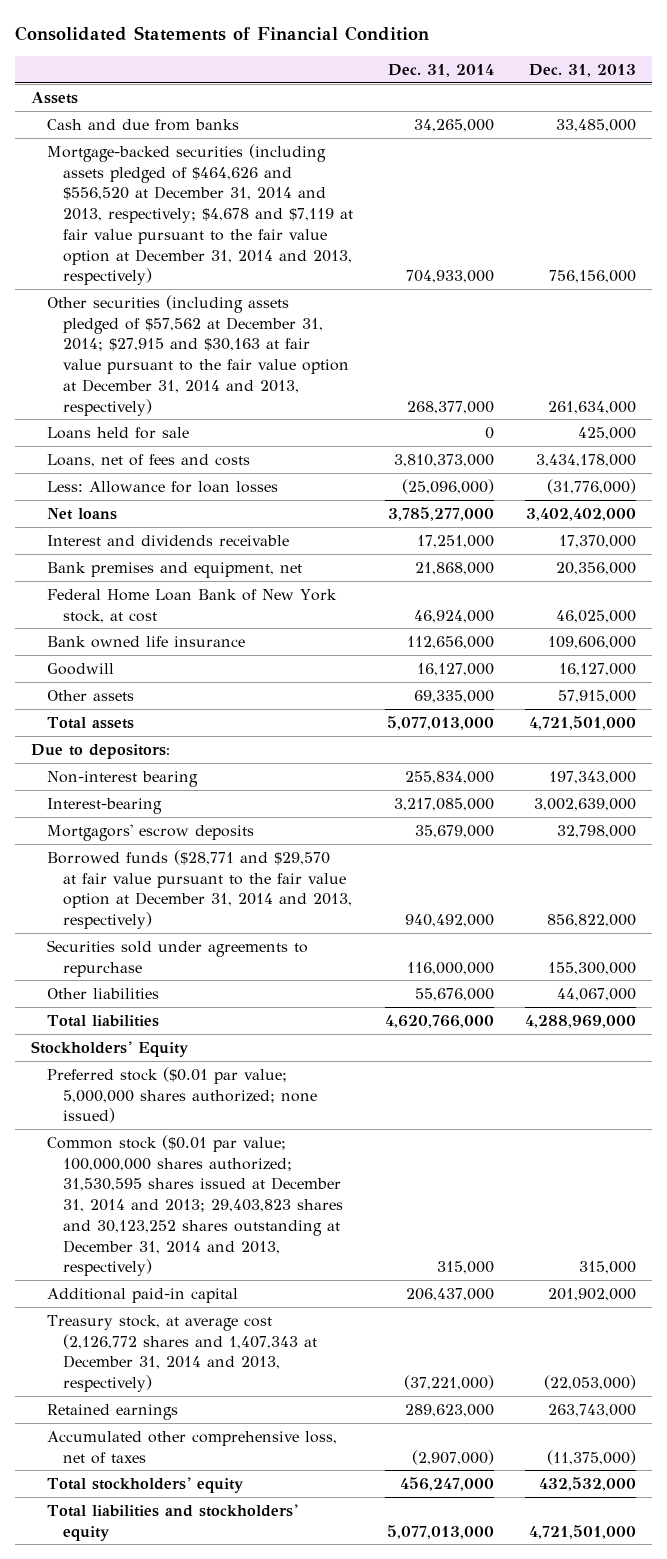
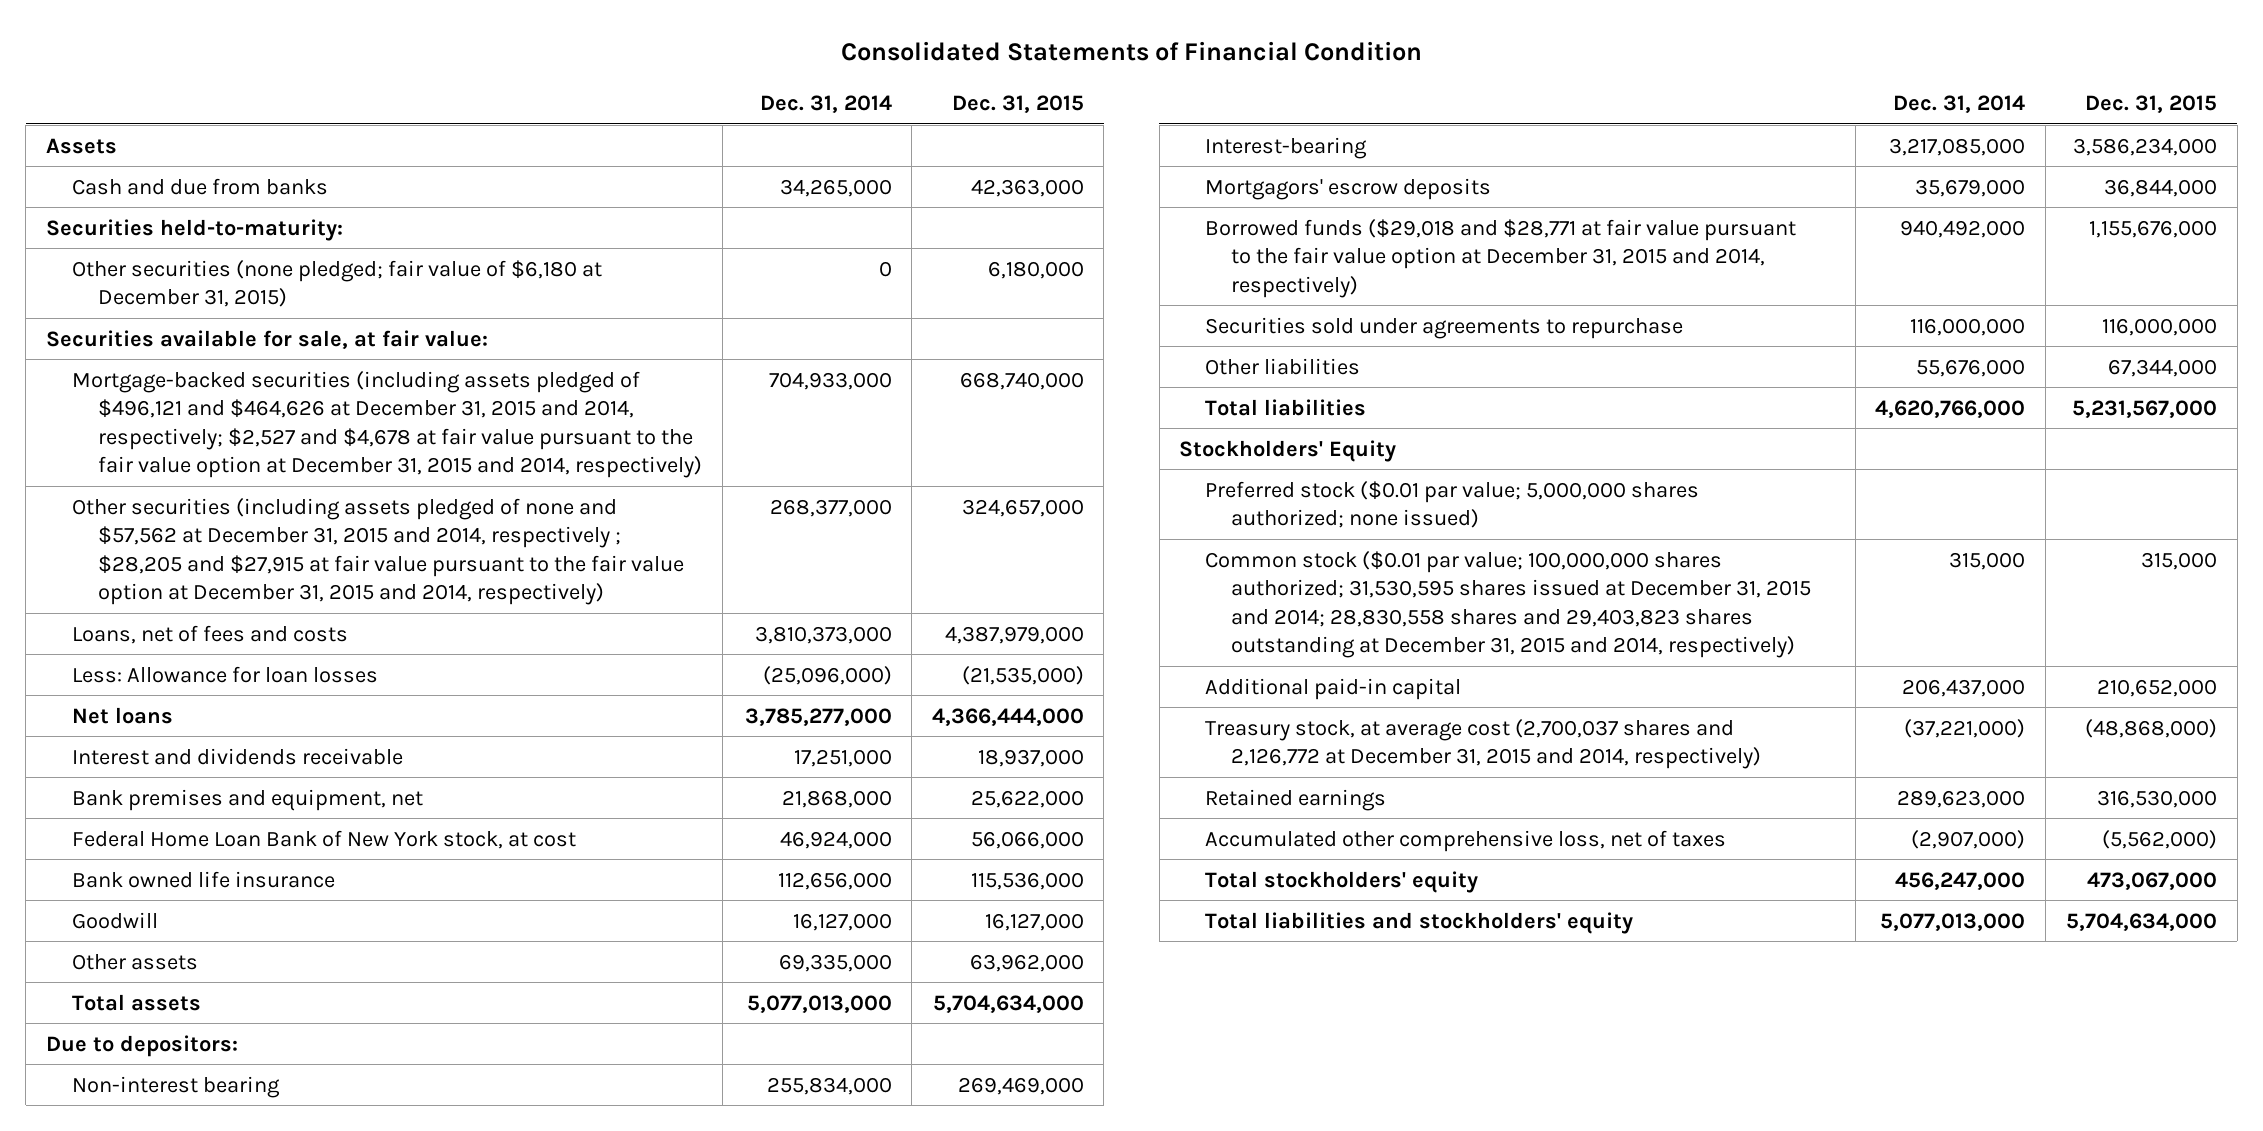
[528,64,636,78] Dec. 31, 2013 -> none
none -> [951,95,1084,114] Dec. 31, 2015
[46,426,189,439] Loans held for sale -> none
none -> [45,218,343,241] Securities held-to-maturity:
none -> [71,259,602,308] Other securities (none pledged; fair value of $6,180 at December 31, 2015)
none -> [45,329,488,349] Securities available for sale, at fair value:
[46,143,354,286] Mortgage-backed securities (including assets pledged of $464,626 and $556,520 at December 31, 2014 and 2013, respectively; $4,678 and $7,119 at fair value pursuant to the fair value option at December 31, 2014 and 2013, respectively) -> [71,370,703,478] Mortgage-backed securities (including assets pledged of $496,121 and $464,626 at December 31, 2015 and 2014, respectively; $2,527 and $4,678 at fair value pursuant to the fair value option at December 31, 2015 and 2014, respectively)
[46,294,350,416] Other securities (including assets pledged of $57,562 at December 31, 2014; $27,915 and $30,163 at fair value pursuant to the fair value option at December 31, 2014 and 2013, respectively) -> [71,497,685,605] Other securities (including assets pledged of none and $57,562 at December 31, 2015 and 2014, respectively ; $28,205 and $27,915 at fair value pursuant to the fair value option at December 31, 2015 and 2014, respectively)
[46,849,353,930] Borrowed funds ($28,771 and $29,570 at fair value pursuant to the fair value option at December 31, 2014 and 2013, respectively) -> [1205,218,1797,298] Borrowed funds ($29,018 and $28,771 at fair value pursuant to the fair value option at December 31, 2015 and 2014, respectively)
[46,1134,344,1277] Common stock ($0.01 par value; 100,000,000 shares authorized; 31,530,595 shares issued at December 31, 2014 and 2013; 29,403,823 shares and 30,123,252 shares outstanding at December 31, 2014 and 2013, respectively) -> [1205,550,1812,658] Common stock ($0.01 par value; 100,000,000 shares authorized; 31,530,595 shares issued at December 31, 2015 and 2014; 28,830,558 shares and 29,403,823 shares outstanding at December 31, 2015 and 2014, respectively)
[46,1314,318,1393] Treasury stock, at average cost (2,126,772 shares and 1,407,343 at December 31, 2014 and 2013, respectively) -> [1205,718,1762,770] Treasury stock, at average cost (2,700,037 shares and 2,126,772 at December 31, 2015 and 2014, respectively)

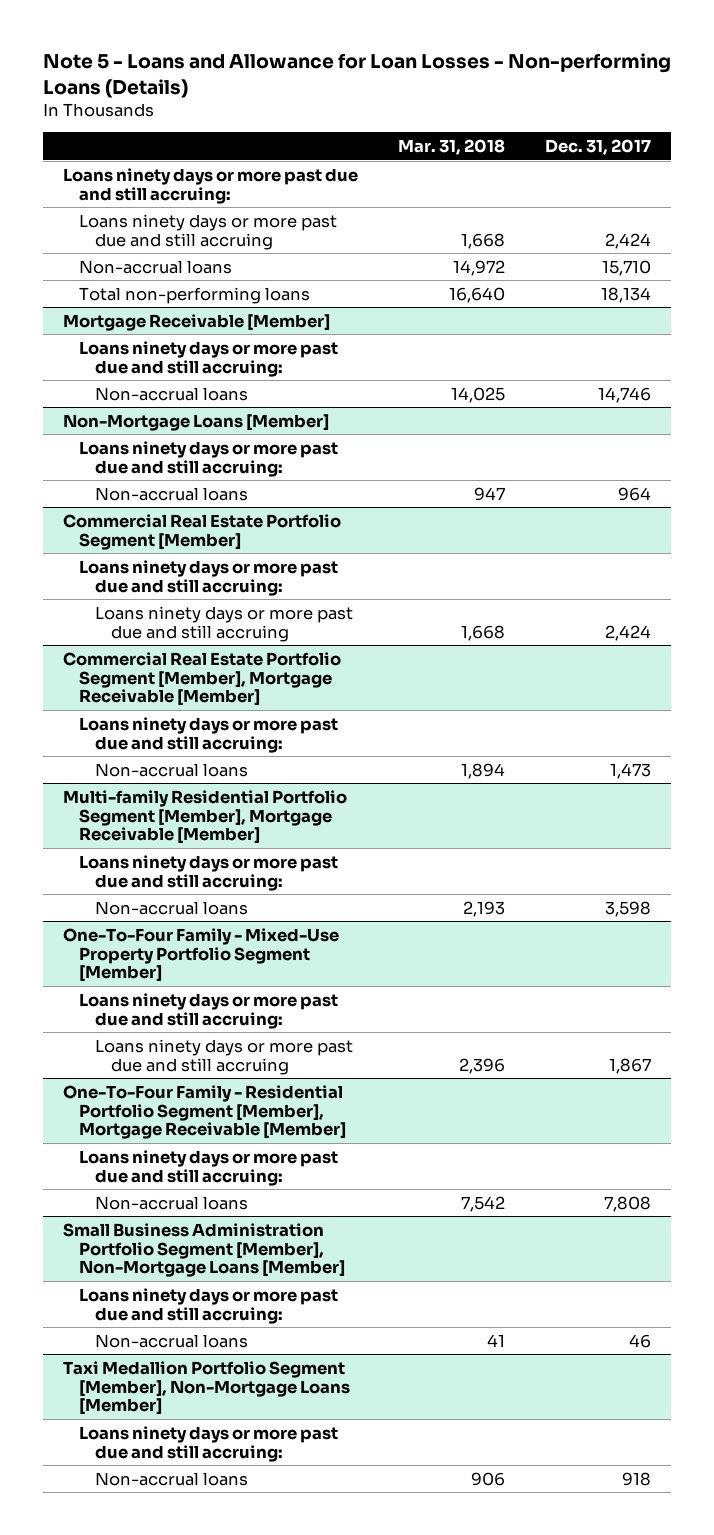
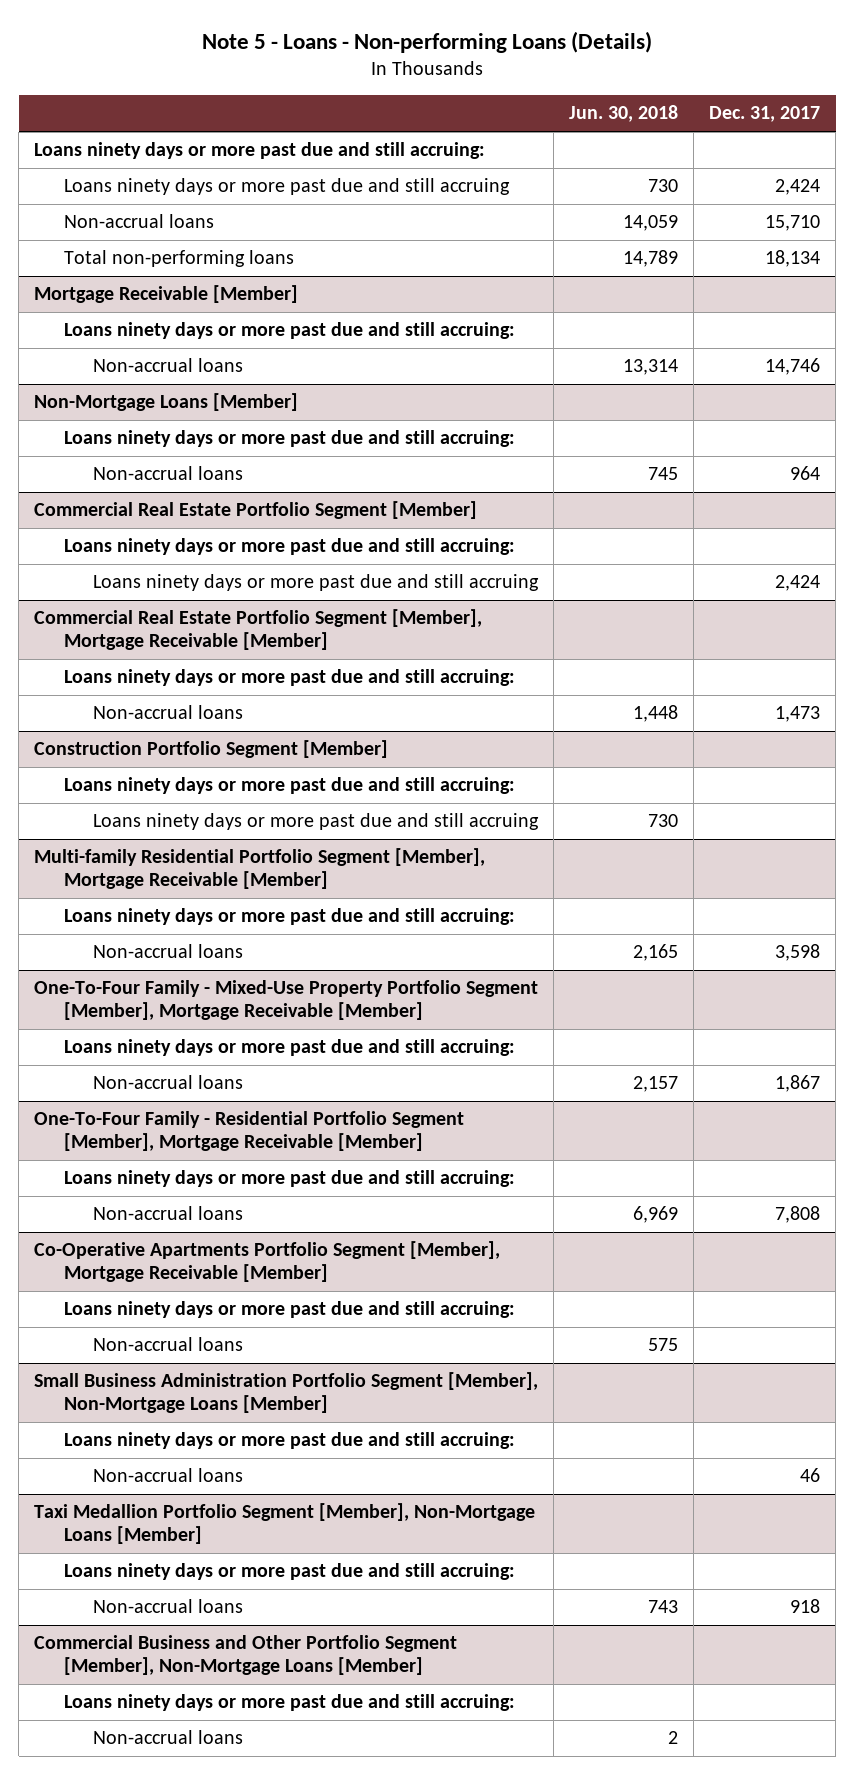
[42,53,671,98] Note 5 - Loans and Allowance for Loan Losses - Non-performing Loans (Details) -> [202,31,653,54] Note 5 - Loans - Non-performing Loans (Details)
[398,138,506,155] Mar. 31, 2018 -> none
none -> [569,105,679,123] Jun. 30, 2018
none -> [34,740,389,759] Construction Portfolio Segment [Member]
none -> [63,777,515,795] Loans ninety days or more past due and still accruing:
none -> [92,813,539,831] Loans ninety days or more past due and still accruing
[62,927,339,983] One-To-Four Family - Mixed-Use Property Portfolio Segment [Member] -> [34,980,539,1021] One-To-Four Family - Mixed-Use Property Portfolio Segment [Member], Mortgage Receivable [Member]
[95,1038,354,1075] Loans ninety days or more past due and still accruing -> [92,1075,243,1090] Non-accrual loans
none -> [34,1241,501,1283] Co-Operative Apartments Portfolio Segment [Member], Mortgage Receivable [Member]
none -> [63,1301,515,1319] Loans ninety days or more past due and still accruing:
none -> [92,1337,243,1352] Non-accrual loans
none -> [34,1635,458,1676] Commercial Business and Other Portfolio Segment [Member], Non-Mortgage Loans [Member]
none -> [63,1694,515,1712] Loans ninety days or more past due and still accruing:
none -> [92,1730,243,1745] Non-accrual loans

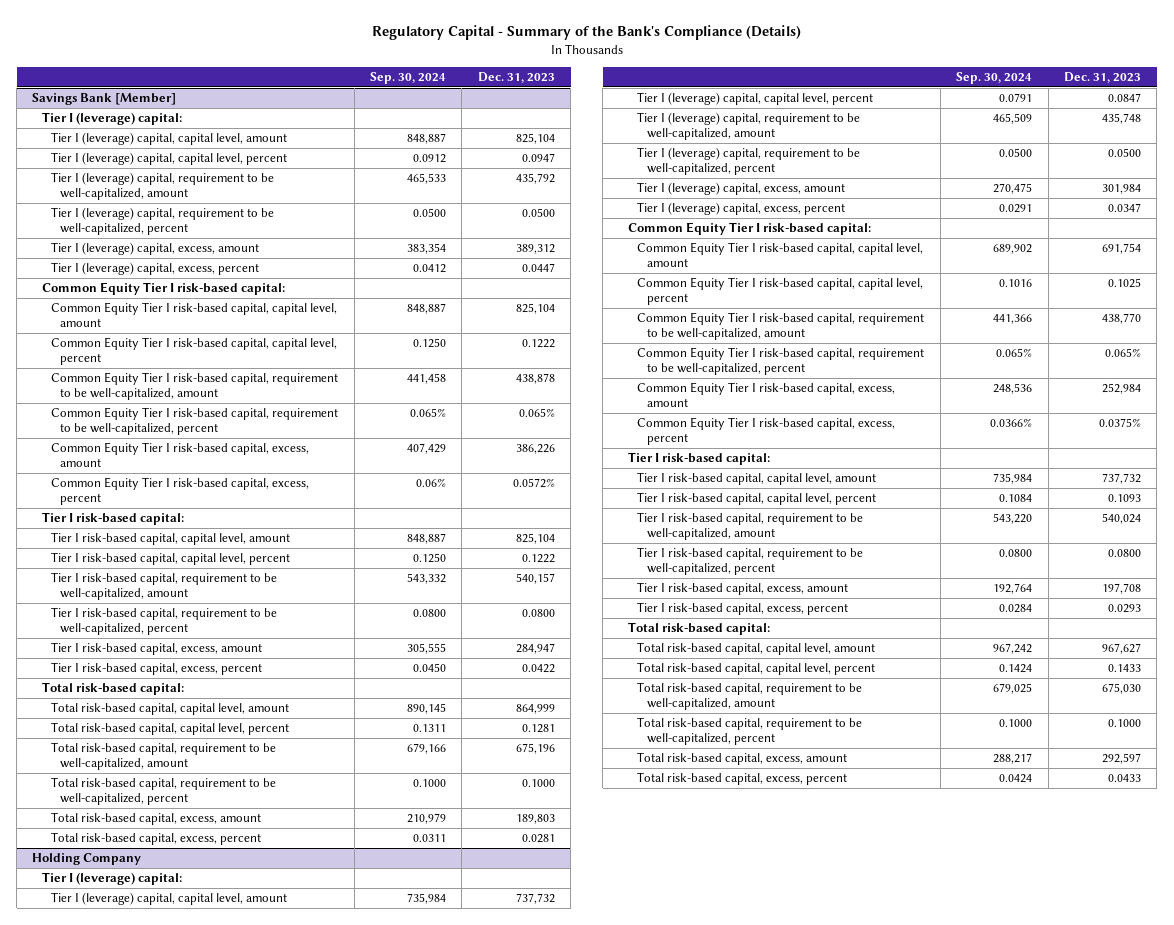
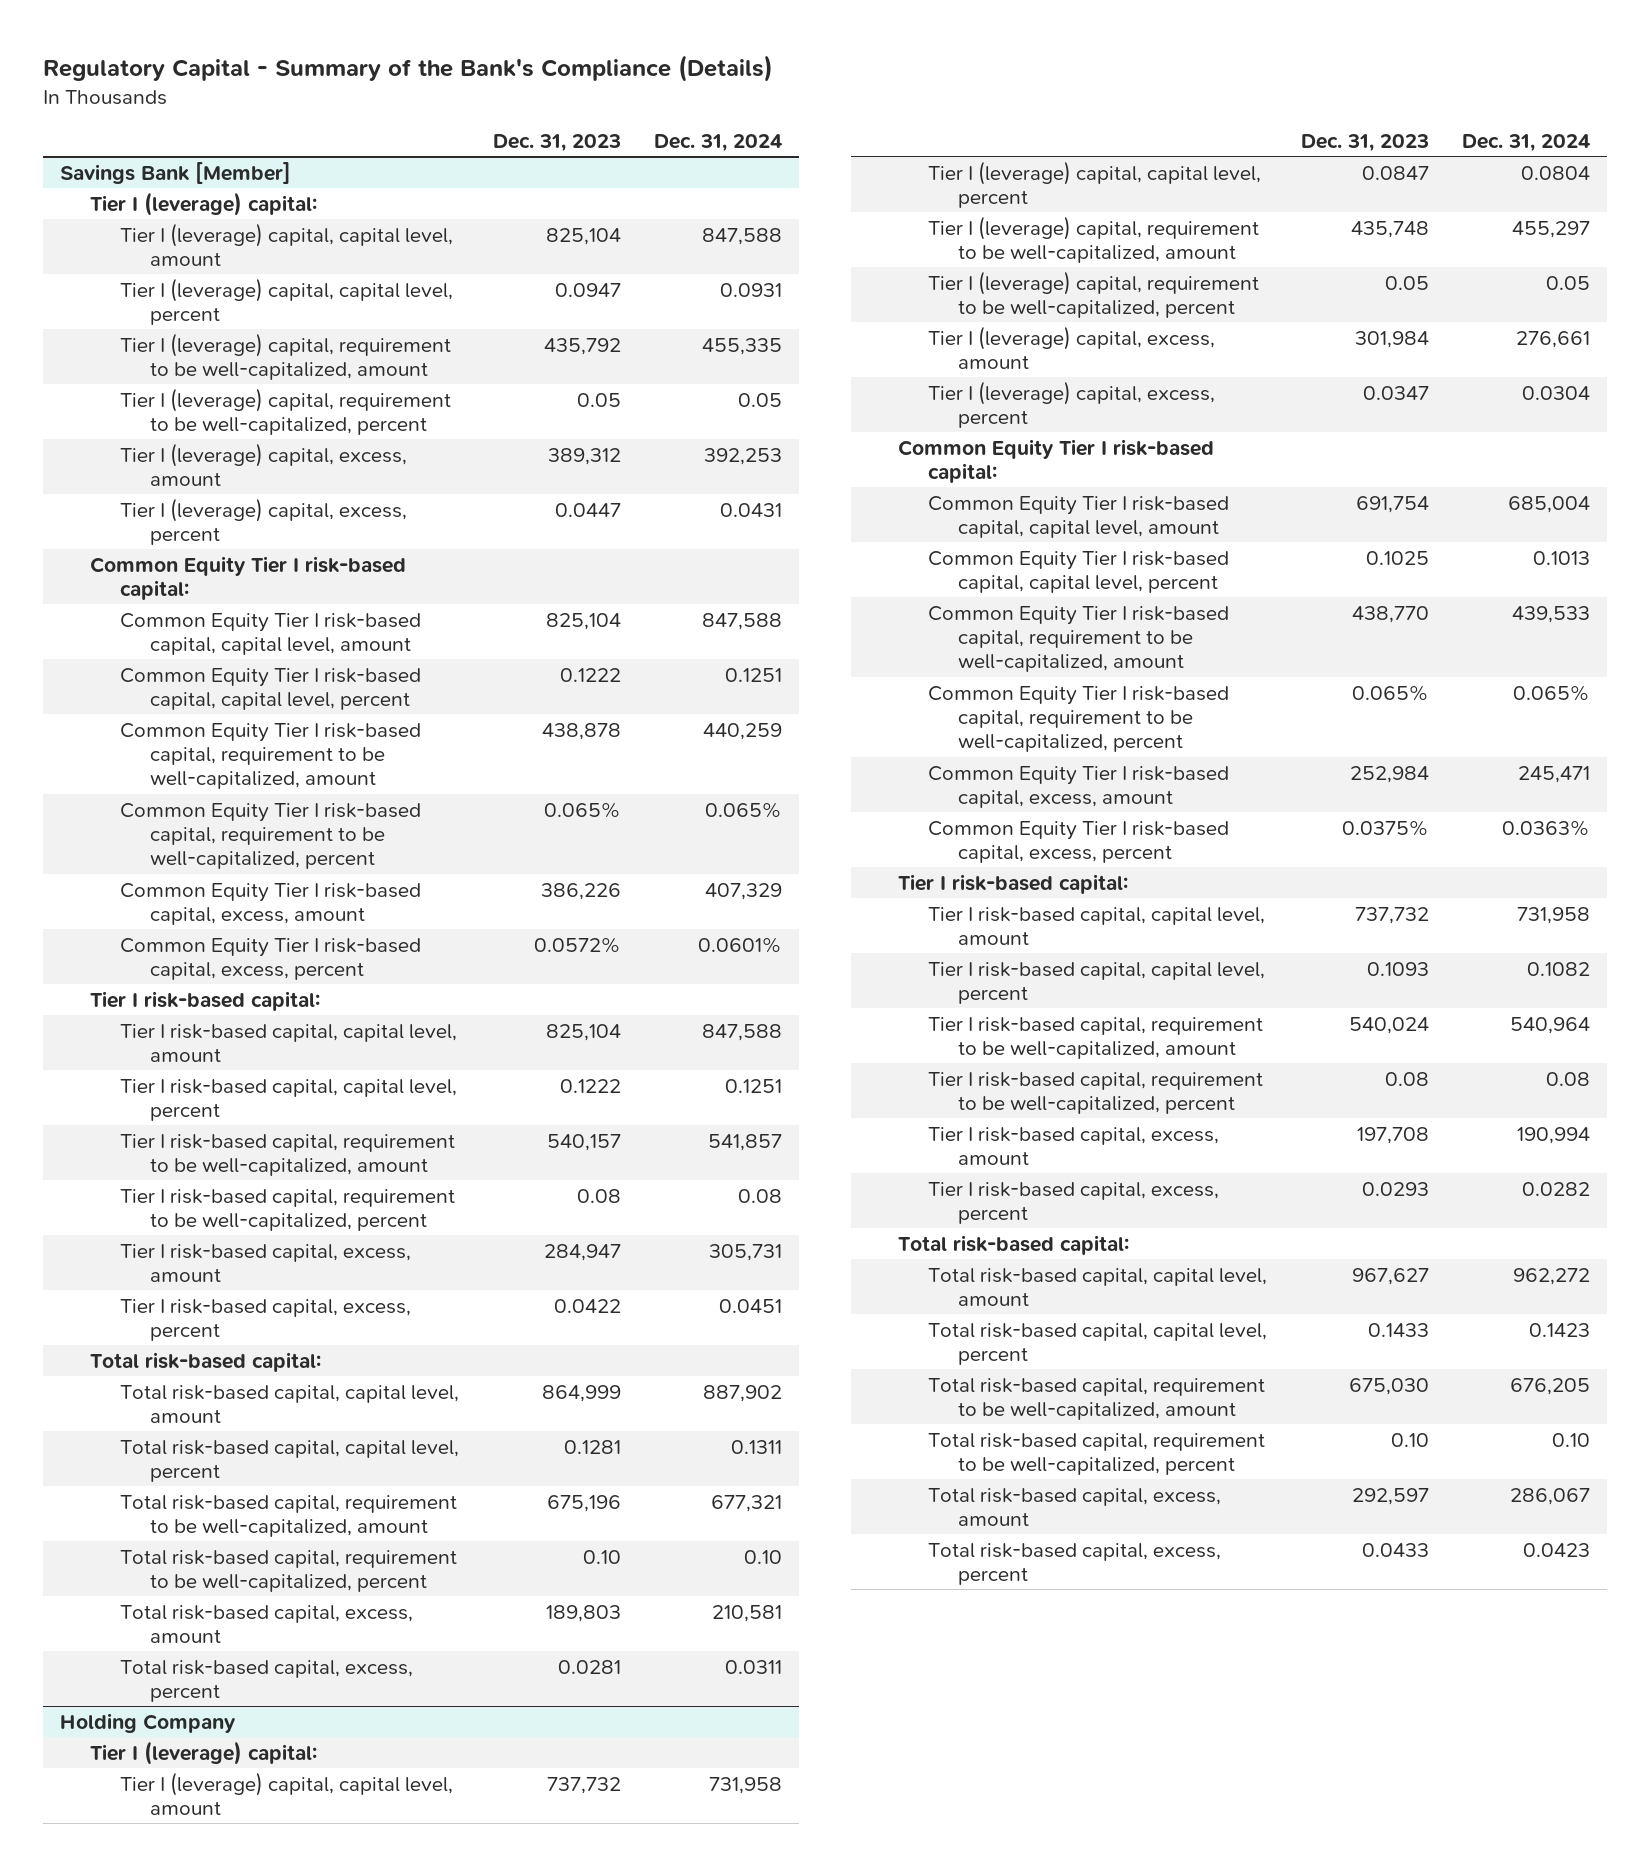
[369,71,446,84] Sep. 30, 2024 -> none
none -> [654,133,783,152] Dec. 31, 2024
[521,208,555,218] 0.0500 -> [576,392,621,407] 0.05
[521,609,555,618] 0.0800 -> [576,1188,621,1203] 0.08
[521,779,555,788] 0.1000 -> [582,1549,621,1564] 0.10
[1108,148,1142,158] 0.0500 -> [1384,275,1429,290] 0.05
[1108,549,1142,558] 0.0800 -> [1384,1071,1429,1086] 0.08
[1108,719,1142,728] 0.1000 -> [1390,1432,1429,1447] 0.10

